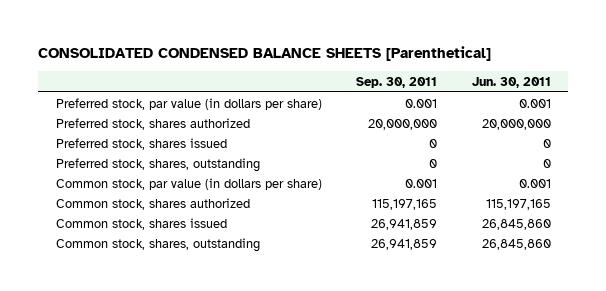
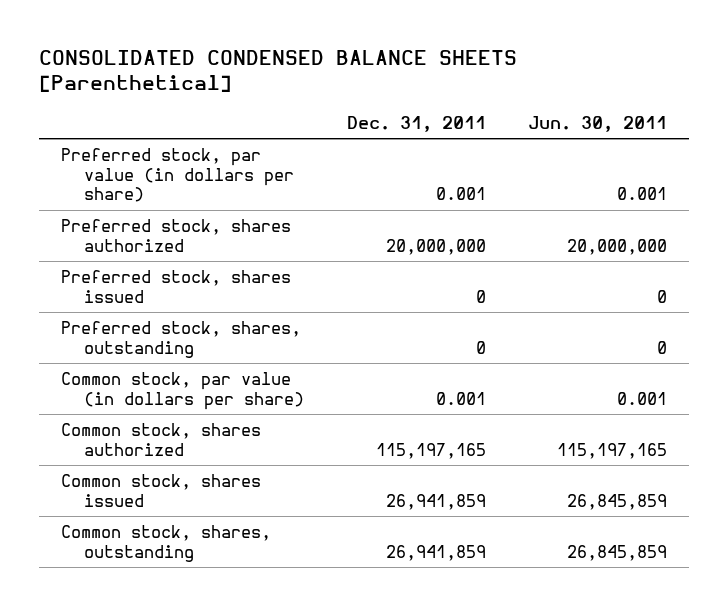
[356,76,438,88] Sep. 30, 2011 -> none
none -> [346,115,486,132] Dec. 31, 2011
[481,218,551,230] 26,845,860 -> [567,493,668,510] 26,845,859
[481,238,551,250] 26,845,860 -> [567,544,668,561] 26,845,859

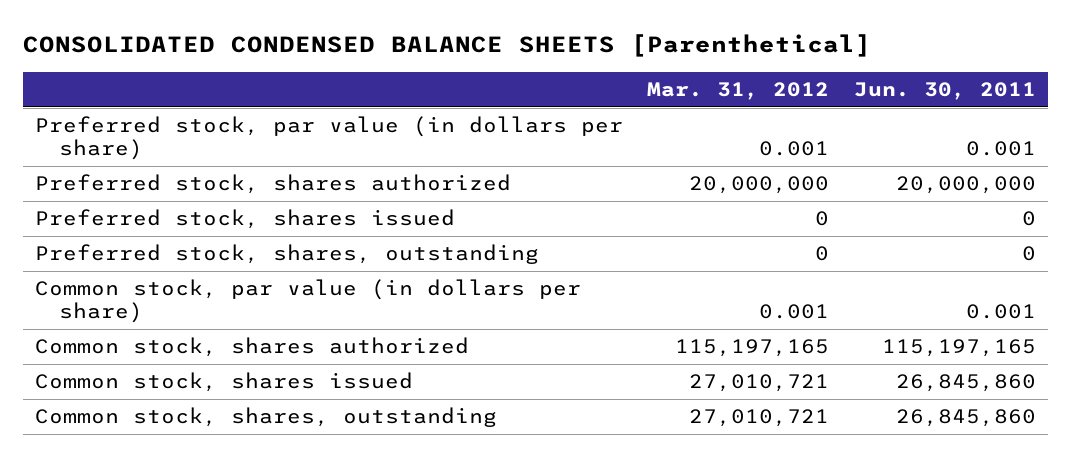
[346,115,486,132] Dec. 31, 2011 -> none
none -> [647,82,830,101] Mar. 31, 2012
[567,493,668,510] 26,845,859 -> [895,374,1036,393] 26,845,860
[567,544,668,561] 26,845,859 -> [895,409,1036,428] 26,845,860

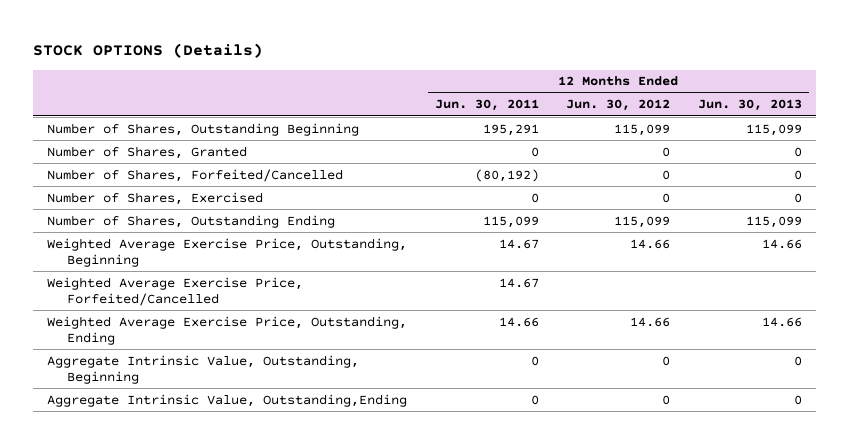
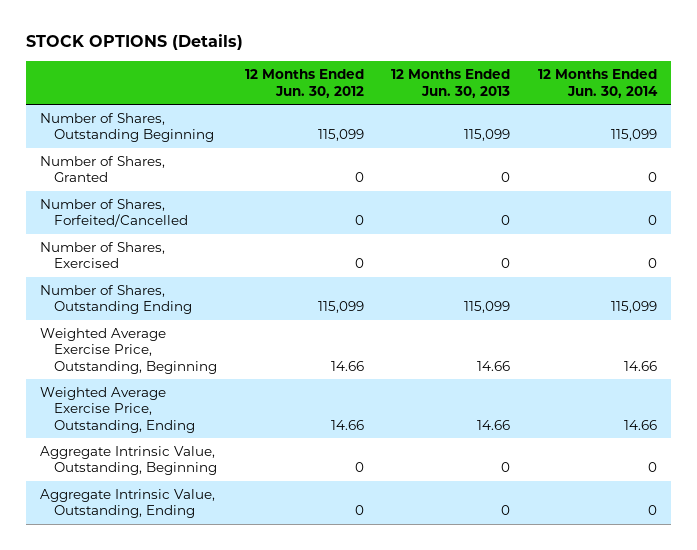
[434,99,539,112] Jun. 30, 2011 -> none
none -> [538,69,659,98] 12 Months Ended Jun. 30, 2014
[47,276,304,307] Weighted Average Exercise Price, Forfeited/Cancelled -> none
[47,393,408,407] Aggregate Intrinsic Value, Outstanding,Ending -> [40,489,216,519] Aggregate Intrinsic Value, Outstanding, Ending

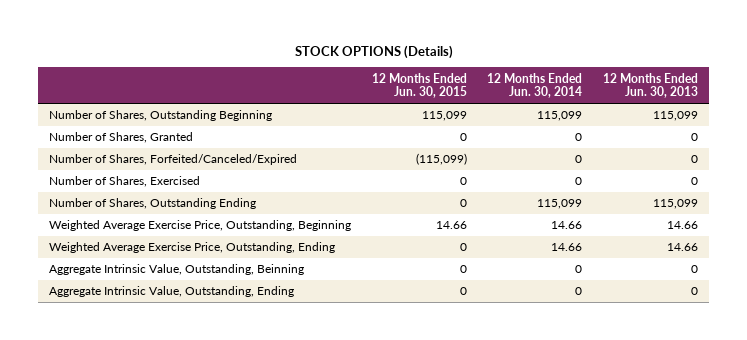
[244,69,364,98] 12 Months Ended Jun. 30, 2012 -> none
none -> [371,72,467,99] 12 Months Ended Jun. 30, 2015
[40,199,188,228] Number of Shares, Forfeited/Cancelled -> [48,154,297,166] Number of Shares, Forfeited/Canceled/Expired
[40,446,217,476] Aggregate Intrinsic Value, Outstanding, Beginning -> [48,264,304,276] Aggregate Intrinsic Value, Outstanding, Beinning

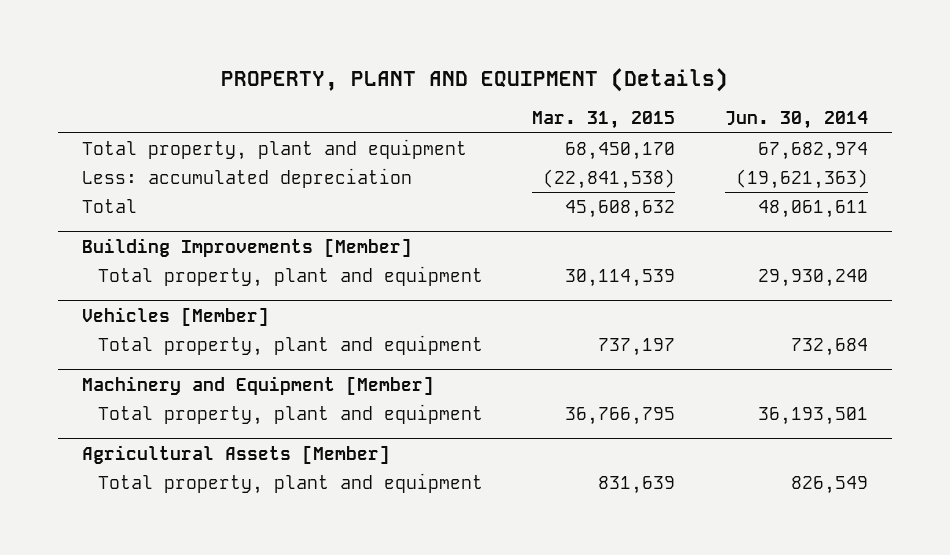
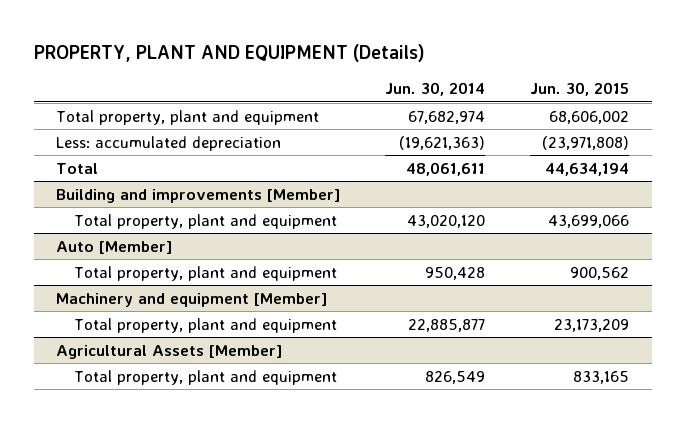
[532,111,676,130] Mar. 31, 2015 -> none
none -> [530,82,630,97] Jun. 30, 2015
[82,237,413,257] Building Improvements [Member] -> [56,188,341,203] Building and improvements [Member]
[757,268,868,287] 29,930,240 -> [407,214,486,228] 43,020,120
[82,306,270,326] Vehicles [Member] -> [56,240,173,254] Auto [Member]
[790,337,868,356] 732,684 -> [425,266,486,280] 950,428
[82,375,435,395] Machinery and Equipment [Member] -> [56,292,328,307] Machinery and equipment [Member]
[757,406,868,425] 36,193,501 -> [408,318,486,332] 22,885,877

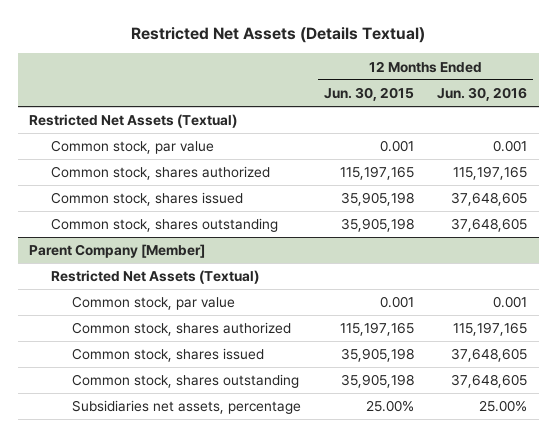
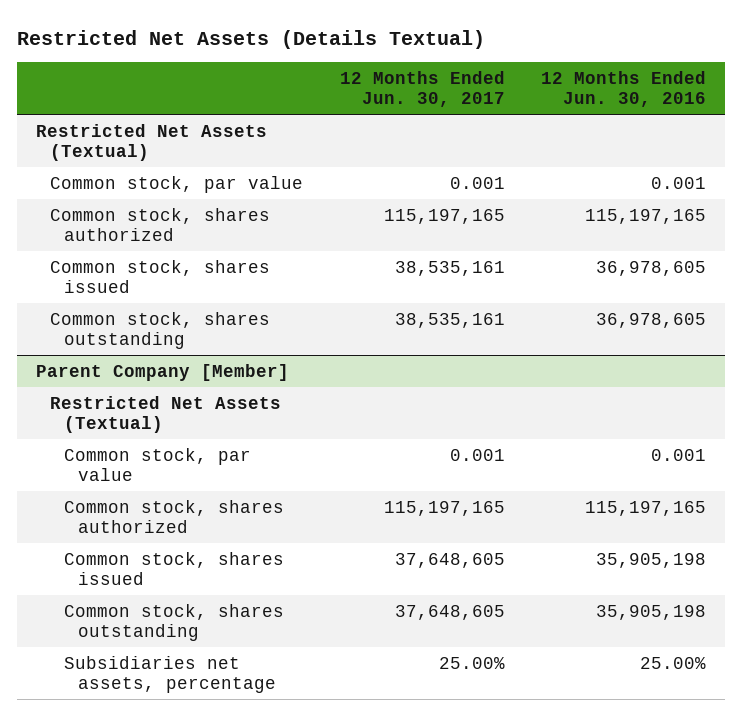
[324,86,415,101] Jun. 30, 2015 -> none
none -> [339,70,505,107] 12 Months Ended Jun. 30, 2017
[451,192,528,207] 37,648,605 -> [596,260,707,276] 36,978,605
[451,218,528,233] 37,648,605 -> [596,312,707,328] 36,978,605
[451,348,528,363] 37,648,605 -> [596,552,707,568] 35,905,198
[451,374,528,389] 37,648,605 -> [596,604,707,620] 35,905,198

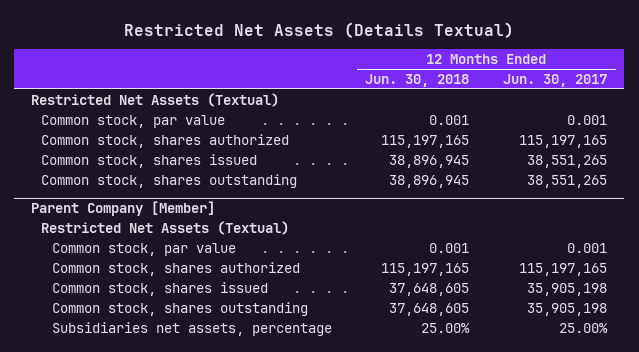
[541,70,707,107] 12 Months Ended Jun. 30, 2016 -> none
none -> [365,74,470,88] Jun. 30, 2018
[394,260,505,276] 38,535,161 -> [527,154,608,168] 38,551,265
[394,312,505,328] 38,535,161 -> [527,174,608,188] 38,551,265
[394,552,505,568] 37,648,605 -> [527,282,608,296] 35,905,198
[394,604,505,620] 37,648,605 -> [527,302,608,316] 35,905,198

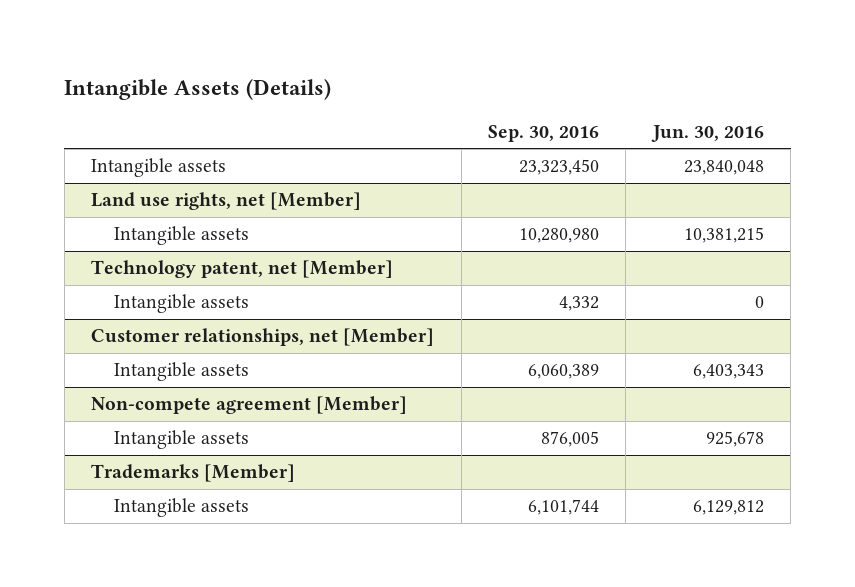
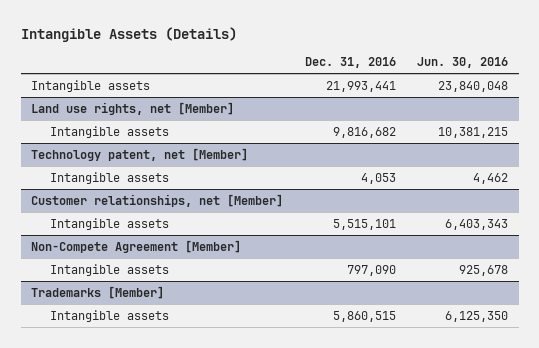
[488,124,600,142] Sep. 30, 2016 -> none
none -> [304,56,396,68] Dec. 31, 2016
[754,296,764,309] 0 -> [473,172,509,184] 4,462
[91,396,408,415] Non-compete agreement [Member] -> [31,239,242,253] Non-Compete Agreement [Member]
[692,500,764,516] 6,129,812 -> [445,310,509,322] 6,125,350

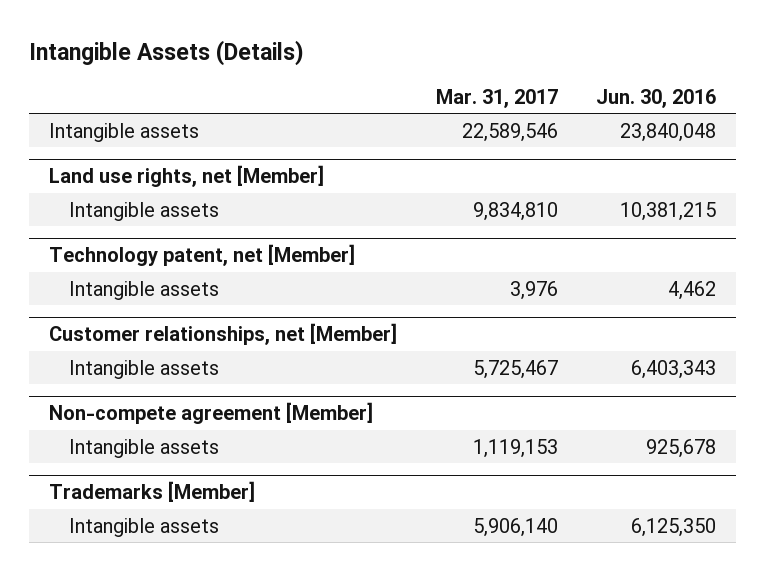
[304,56,396,68] Dec. 31, 2016 -> none
none -> [435,88,558,108] Mar. 31, 2017
[31,239,242,253] Non-Compete Agreement [Member] -> [48,402,373,425] Non-compete agreement [Member]

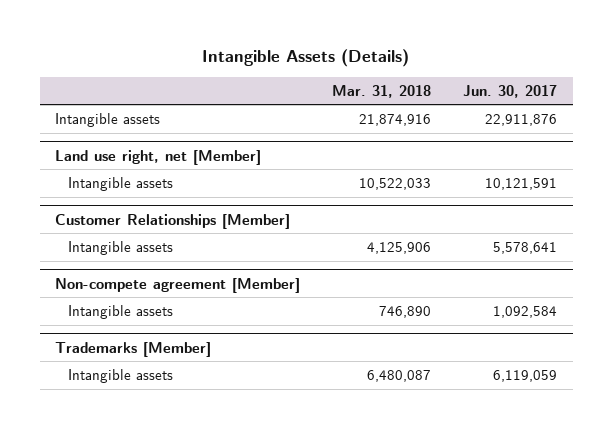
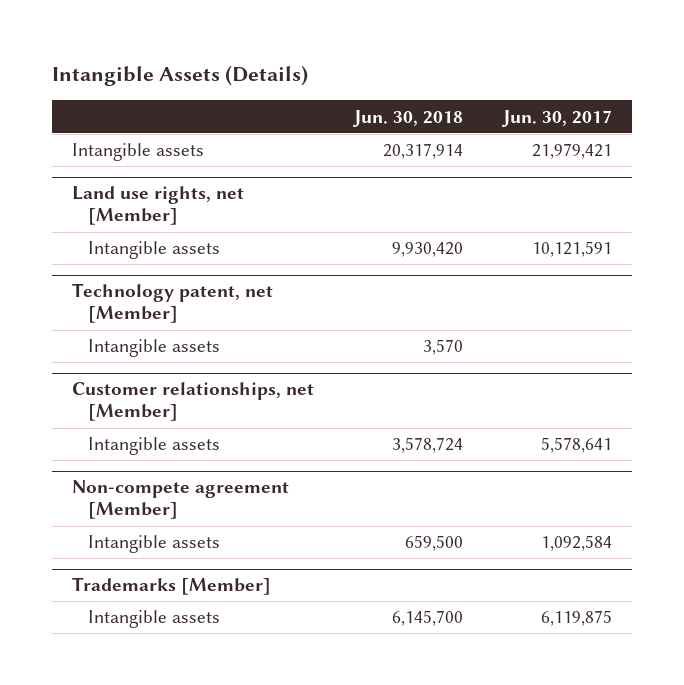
[332,84,432,98] Mar. 31, 2018 -> none
none -> [352,109,463,127] Jun. 30, 2018
[484,113,557,126] 22,911,876 -> [531,143,612,160] 21,979,421
[55,149,262,165] Land use right, net [Member] -> [71,186,244,226] Land use rights, net [Member]
none -> [71,283,273,324] Technology patent, net [Member]
none -> [88,339,221,358] Intangible assets
[55,213,291,229] Customer Relationships [Member] -> [71,382,314,422] Customer relationships, net [Member]
[492,369,557,382] 6,119,059 -> [540,610,612,627] 6,119,875

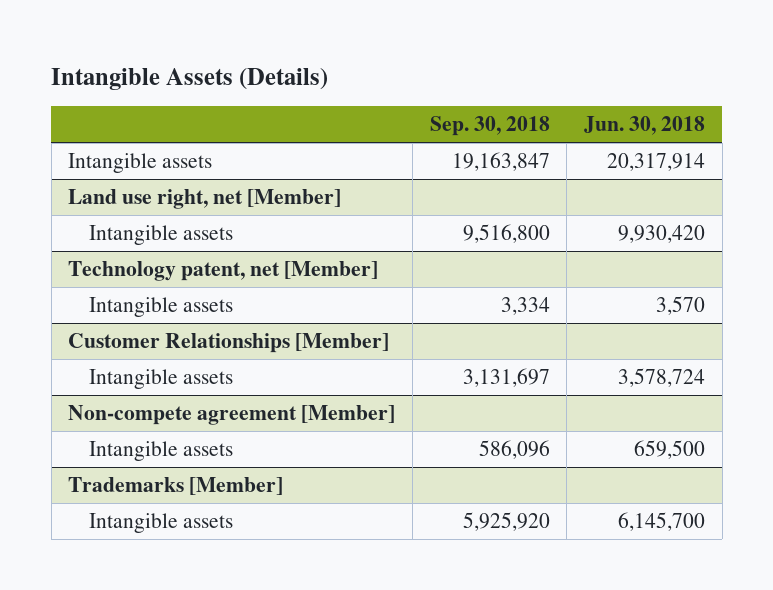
[501,109,612,127] Jun. 30, 2017 -> none
none -> [429,116,550,137] Sep. 30, 2018
[71,186,244,226] Land use rights, net [Member] -> [68,189,342,210] Land use right, net [Member]
[71,382,314,422] Customer relationships, net [Member] -> [68,333,390,354] Customer Relationships [Member]

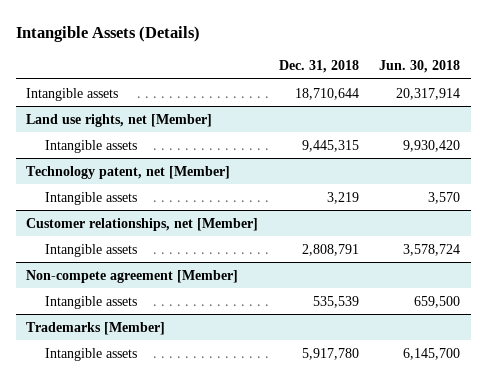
[429,116,550,137] Sep. 30, 2018 -> none
none -> [278,60,359,74] Dec. 31, 2018
[68,189,342,210] Land use right, net [Member] -> [26,113,213,127] Land use rights, net [Member]
[68,333,390,354] Customer Relationships [Member] -> [26,217,259,231] Customer relationships, net [Member]

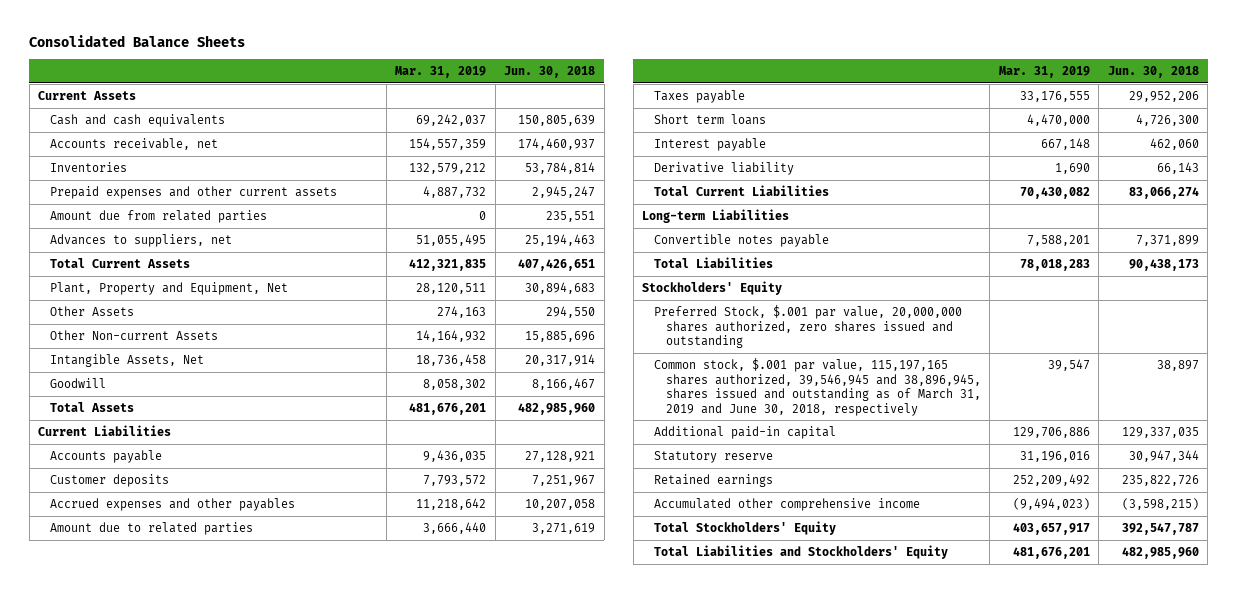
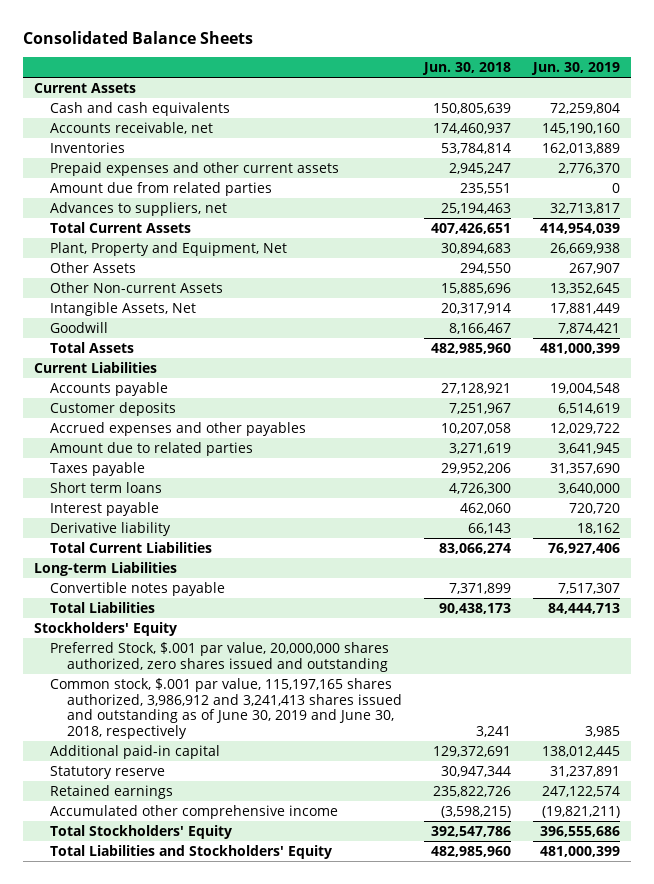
[395,65,487,78] Mar. 31, 2019 -> none
none -> [530,61,620,75] Jun. 30, 2019
[653,357,981,416] Common stock, $.001 par value, 115,197,165 shares authorized, 39,546,945 and 38,896,945, shares issued and outstanding as of March 31, 2019 and June 30, 2018, respectively -> [50,677,402,740] Common stock, $.001 par value, 115,197,165 shares authorized, 3,986,912 and 3,241,413 shares issued and outstanding as of June 30, 2019 and June 30, 2018, respectively
[1156,359,1199,371] 38,897 -> [475,726,511,738] 3,241
[1121,426,1199,438] 129,337,035 -> [432,745,511,757] 129,372,691
[1121,522,1199,535] 392,547,787 -> [430,825,511,837] 392,547,786

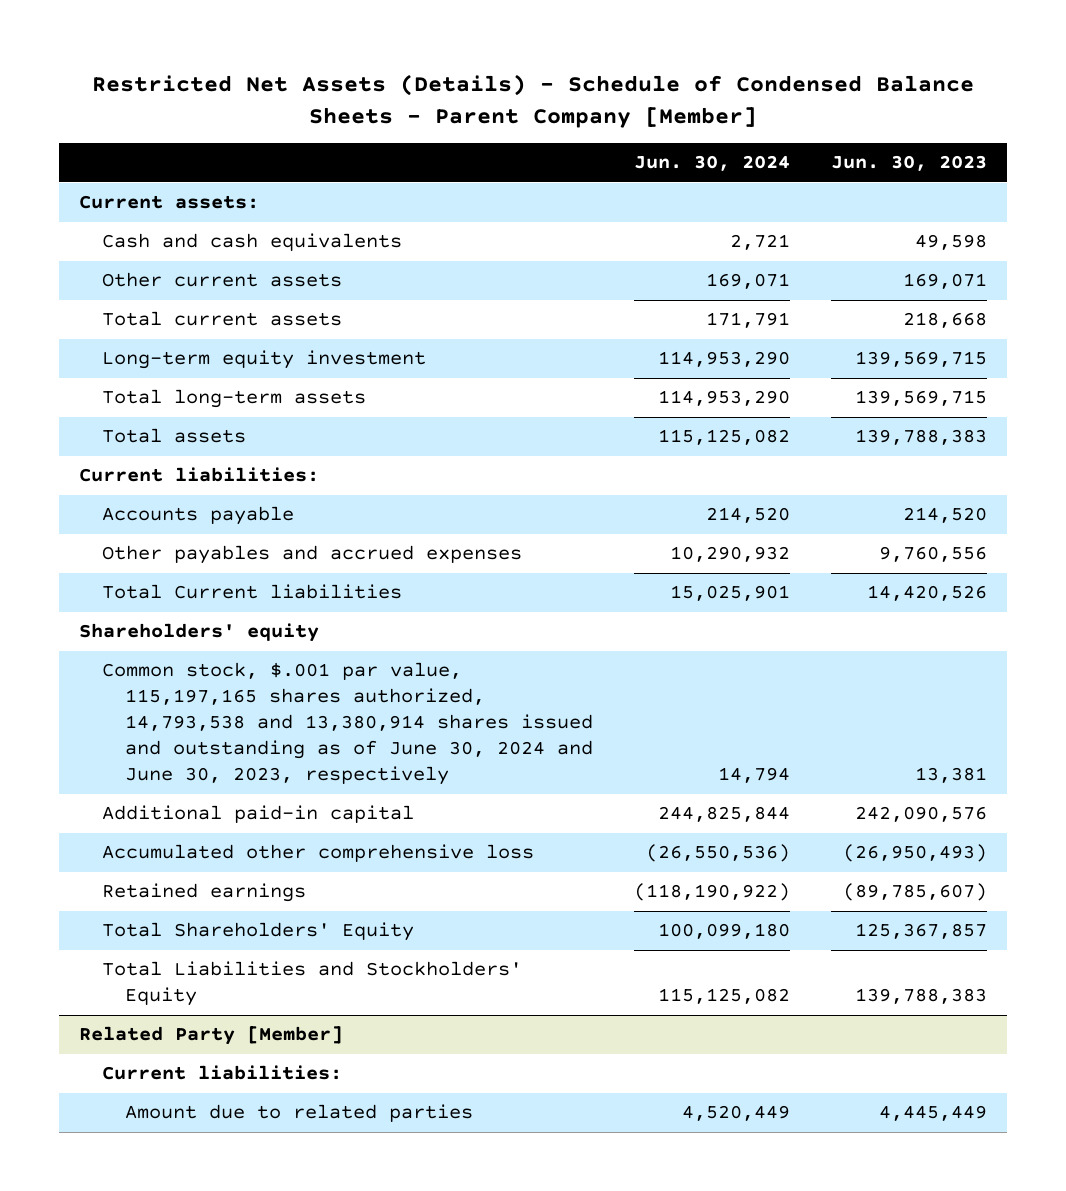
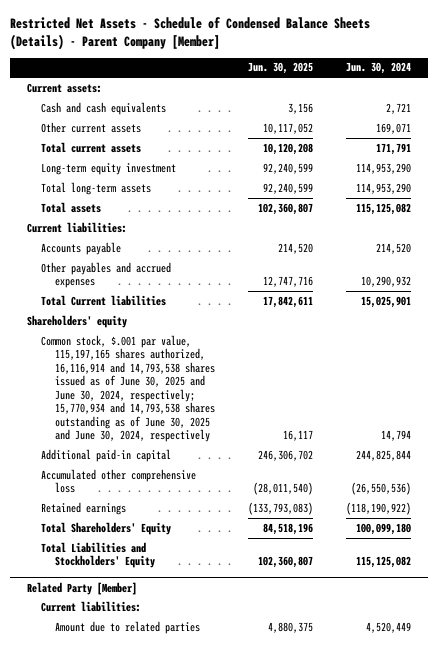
[91,73,974,128] Restricted Net Assets (Details) - Schedule of Condensed Balance Sheets - Parent Company [Member] -> [10,17,371,51] Restricted Net Assets - Schedule of Condensed Balance Sheets (Details) - Parent Company [Member]
[830,155,987,172] Jun. 30, 2023 -> none
none -> [248,62,314,75] Jun. 30, 2025
[102,662,593,786] Common stock, $.001 par value, 115,197,165 shares authorized, 14,793,538 and 13,380,914 shares issued and outstanding as of June 30, 2024 and June 30, 2023, respectively -> [40,334,216,443] Common stock, $.001 par value, 115,197,165 shares authorized, 16,116,914 and 14,793,538 shares issued as of June 30, 2025 and June 30, 2024, respectively; 15,770,934 and 14,793,538 shares outstanding as of June 30, 2025 and June 30, 2024, respectively

